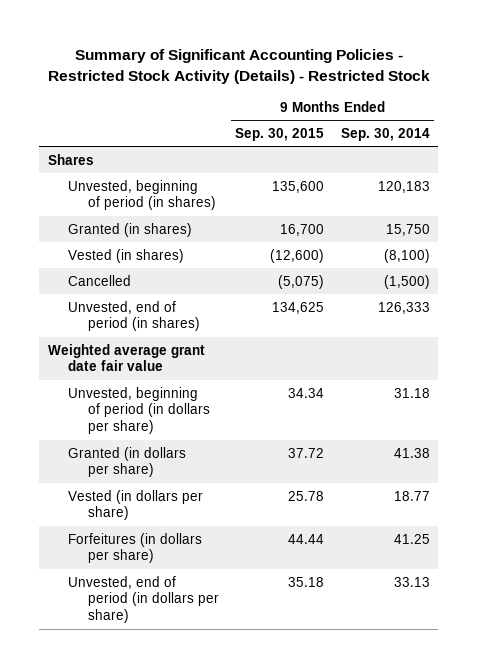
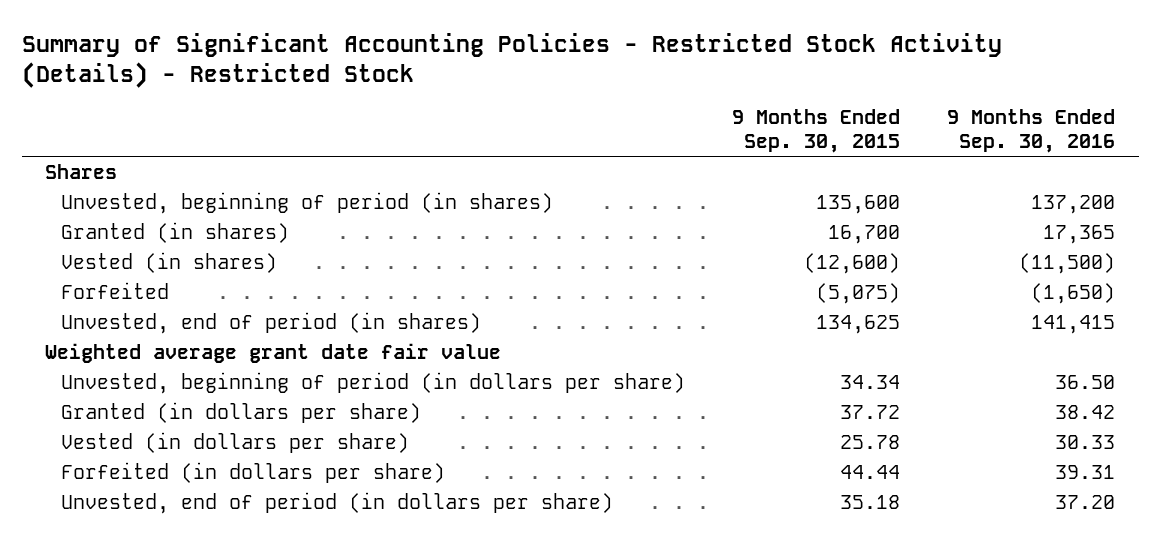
[340,128,430,142] Sep. 30, 2014 -> none
none -> [947,108,1116,154] 9 Months Ended Sep. 30, 2016
[67,274,131,286] Cancelled -> [61,281,170,299] Forfeited
[67,532,202,564] Forfeitures (in dollars per share) -> [61,461,446,483] Forfeited (in dollars per share)

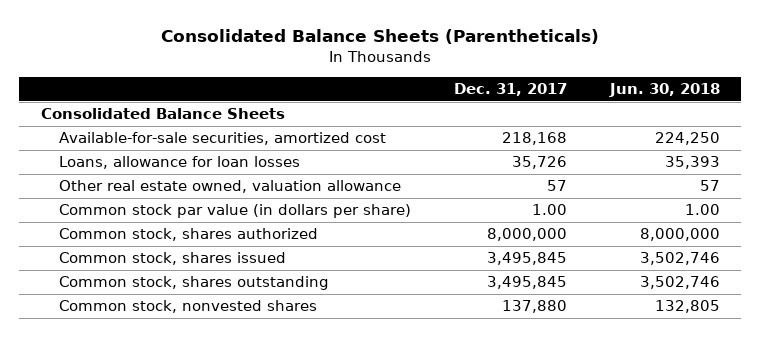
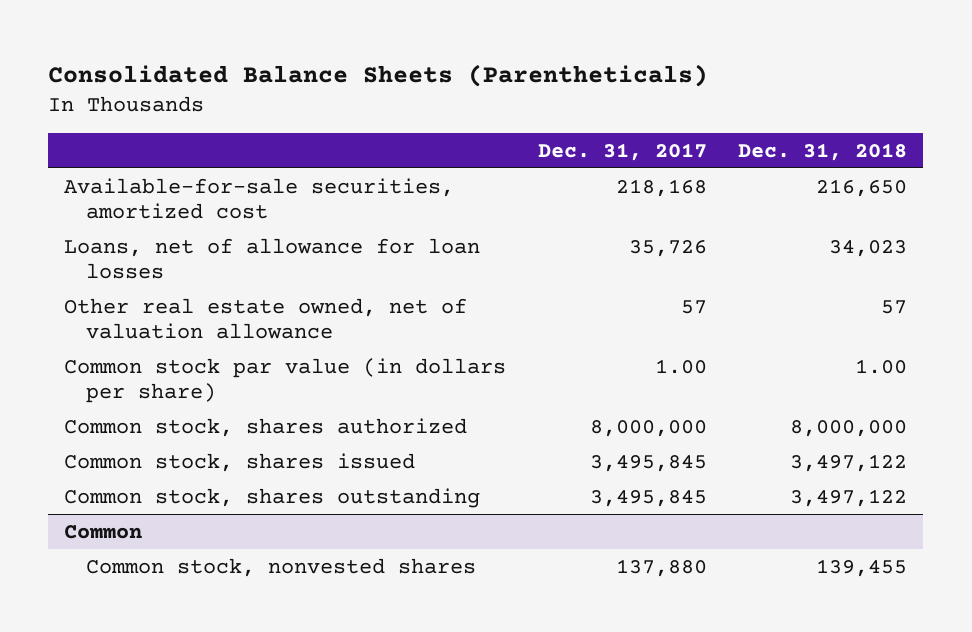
[608,83,720,98] Jun. 30, 2018 -> none
none -> [738,142,908,161] Dec. 31, 2018
[40,108,285,120] Consolidated Balance Sheets -> none
[59,156,301,170] Loans, allowance for loan losses -> [64,237,481,280] Loans, net of allowance for loan losses
[59,180,402,194] Other real estate owned, valuation allowance -> [64,297,468,340] Other real estate owned, net of valuation allowance
none -> [64,524,143,539] Common

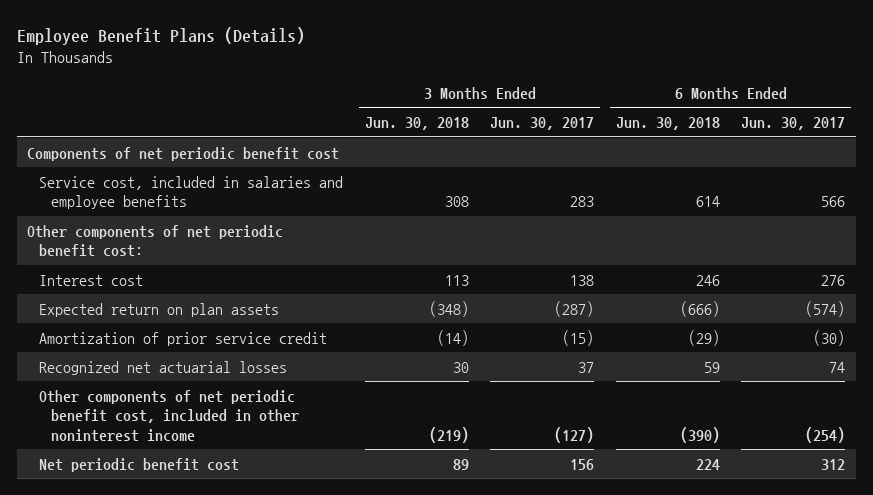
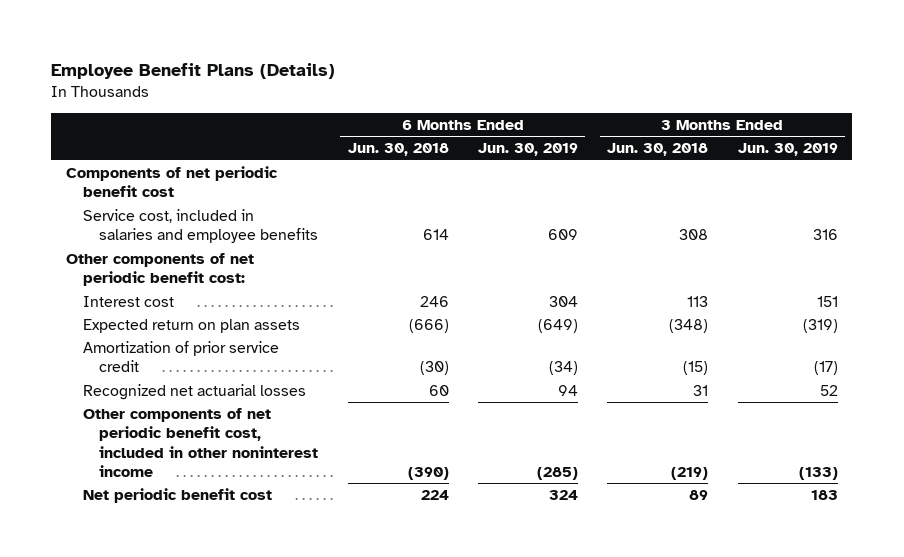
[490,117,595,131] Jun. 30, 2017 -> none
[741,117,846,131] Jun. 30, 2017 -> none
none -> [477,143,578,157] Jun. 30, 2019
none -> [737,143,838,157] Jun. 30, 2019
[436,329,469,346] (14) -> [683,361,709,376] (15)
[687,329,720,346] (29) -> [419,361,449,376] (30)
[452,361,469,373] 30 -> [693,385,709,397] 31
[703,361,720,373] 59 -> [428,385,449,397] 60

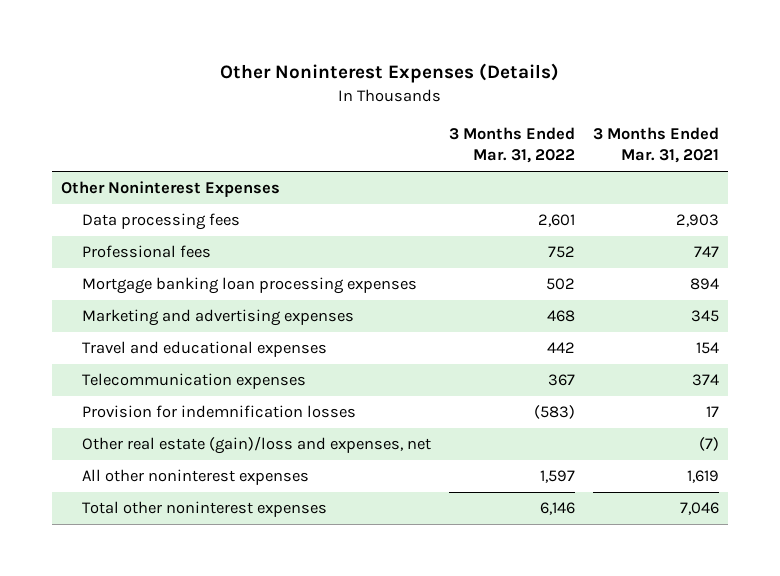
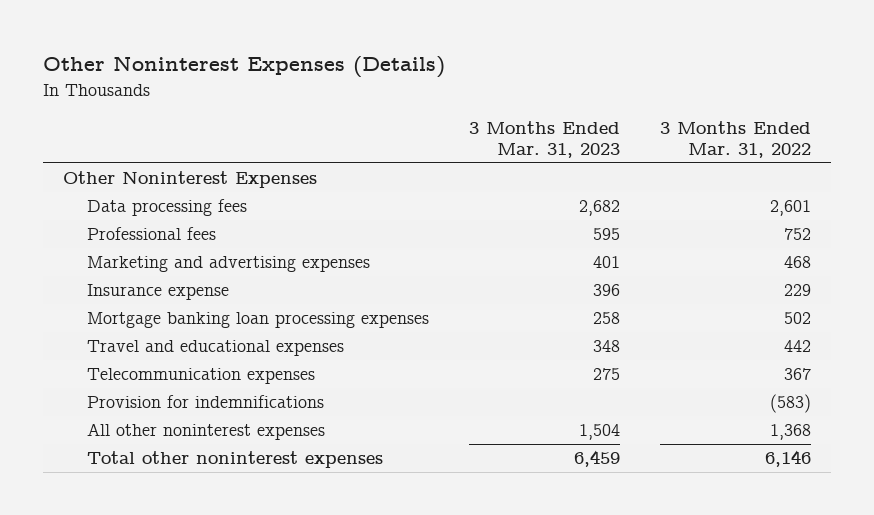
[592,127,719,164] 3 Months Ended Mar. 31, 2021 -> none
none -> [468,120,620,158] 3 Months Ended Mar. 31, 2023
none -> [86,284,229,301] Insurance expense
[82,277,418,295] Mortgage banking loan processing expenses -> [86,312,429,329] Mortgage banking loan processing expenses
[82,436,432,455] Other real estate (gain)/loss and expenses, net -> none
[82,405,357,419] Provision for indemnification losses -> [86,395,324,409] Provision for indemnifications
[540,470,576,484] 1,597 -> [770,424,812,441] 1,368

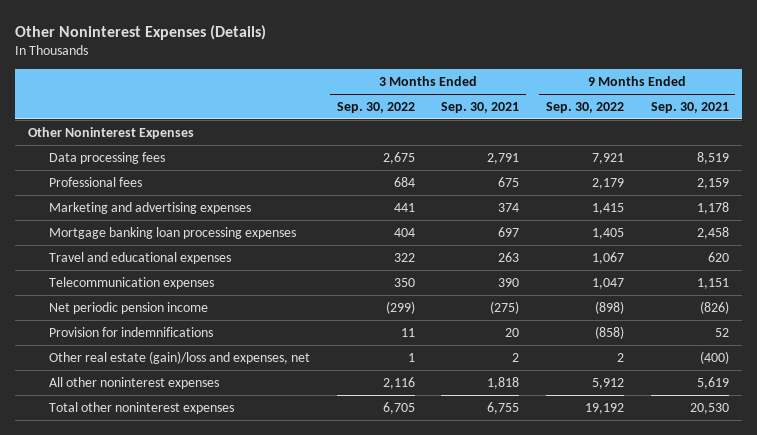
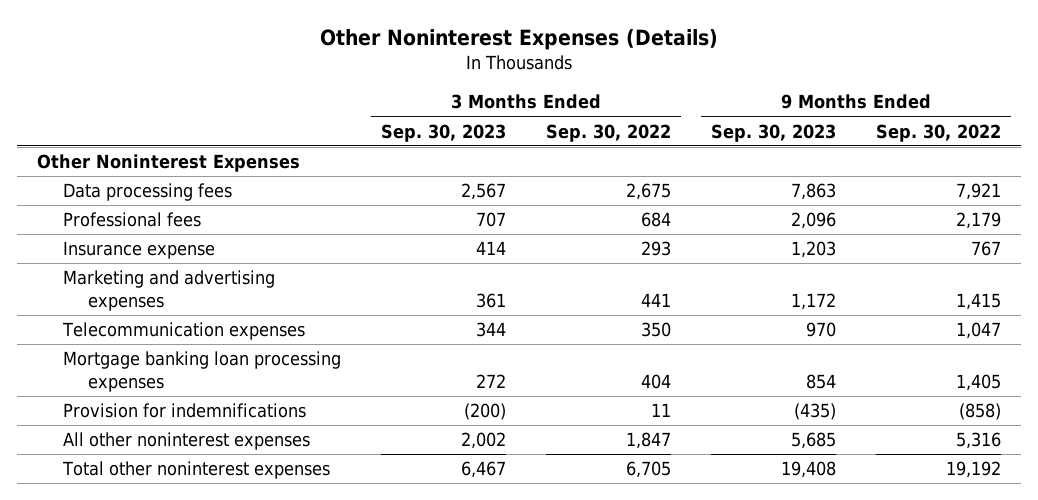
[441,101,520,113] Sep. 30, 2021 -> none
[650,101,729,113] Sep. 30, 2021 -> none
none -> [380,123,506,142] Sep. 30, 2023
none -> [710,123,836,142] Sep. 30, 2023
none -> [62,241,215,260] Insurance expense
[49,251,232,264] Travel and educational expenses -> none
[49,301,209,314] Net periodic pension income -> none
[49,226,297,239] Mortgage banking loan processing expenses -> [62,351,341,392] Mortgage banking loan processing expenses
[49,350,311,364] Other real estate (gain)/loss and expenses, net -> none
[382,376,415,389] 2,116 -> [625,432,671,450] 1,847
[591,377,624,389] 5,912 -> [955,432,1001,450] 5,316

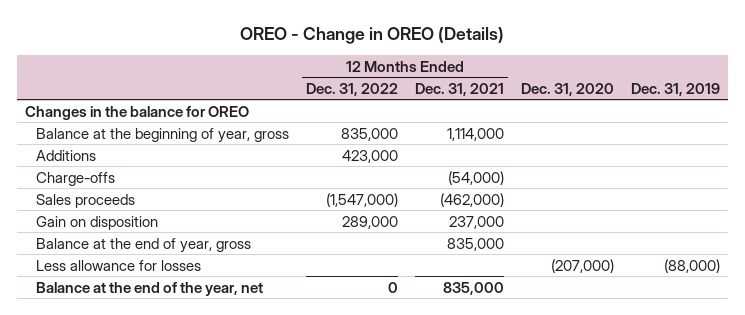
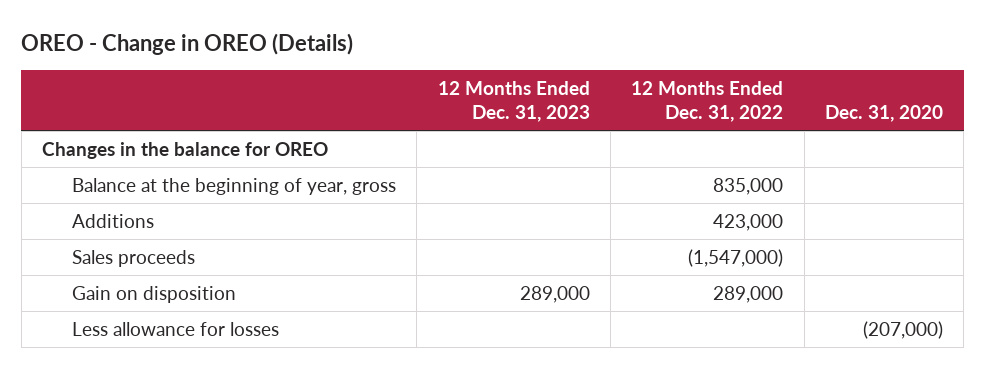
[414,82,504,96] Dec. 31, 2021 -> none
[630,82,720,96] Dec. 31, 2019 -> none
none -> [437,80,590,122] 12 Months Ended Dec. 31, 2023
[35,171,115,186] Charge-offs -> none
[35,237,251,253] Balance at the end of year, gross -> none
[35,281,263,296] Balance at the end of the year, net -> none

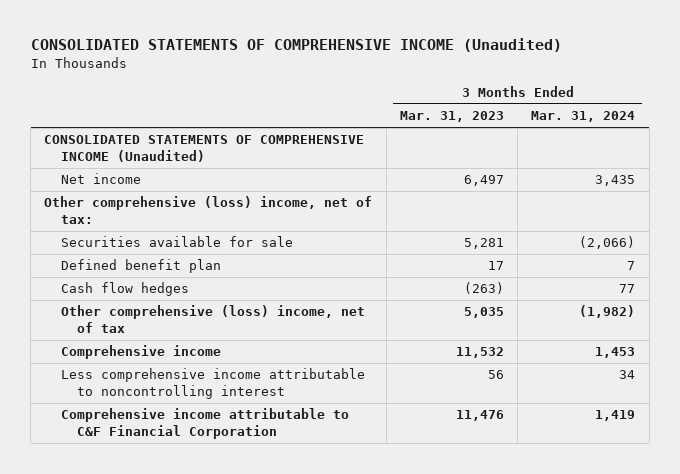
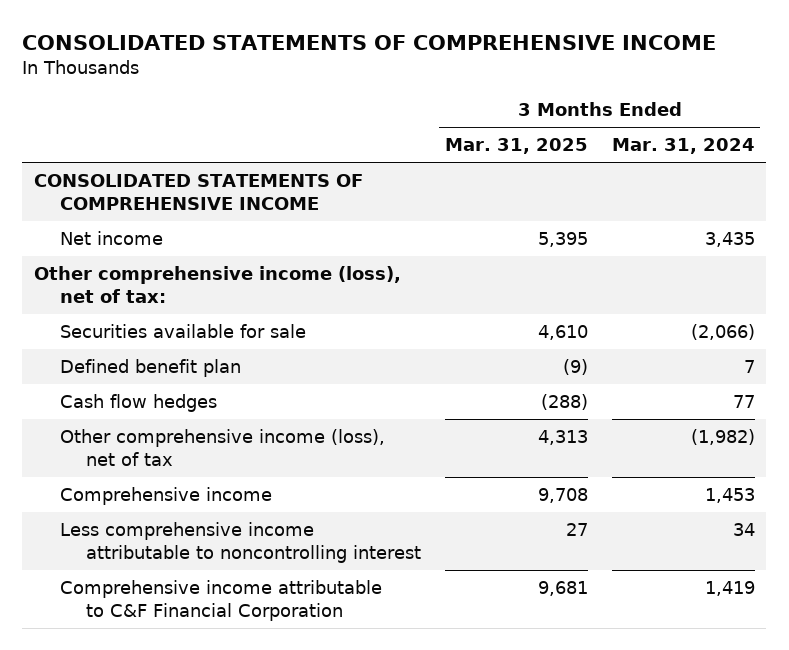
[30,38,562,53] CONSOLIDATED STATEMENTS OF COMPREHENSIVE INCOME (Unaudited) -> [22,35,717,51] CONSOLIDATED STATEMENTS OF COMPREHENSIVE INCOME
[399,111,504,123] Mar. 31, 2023 -> none
none -> [444,138,588,155] Mar. 31, 2025
[44,135,365,162] CONSOLIDATED STATEMENTS OF COMPREHENSIVE INCOME (Unaudited) -> [34,173,364,210] CONSOLIDATED STATEMENTS OF COMPREHENSIVE INCOME
[44,196,373,224] Other comprehensive (loss) income, net of tax: -> [34,265,402,303] Other comprehensive income (loss), net of tax:
[60,305,365,333] Other comprehensive (loss) income, net of tax -> [60,428,386,466] Other comprehensive income (loss), net of tax

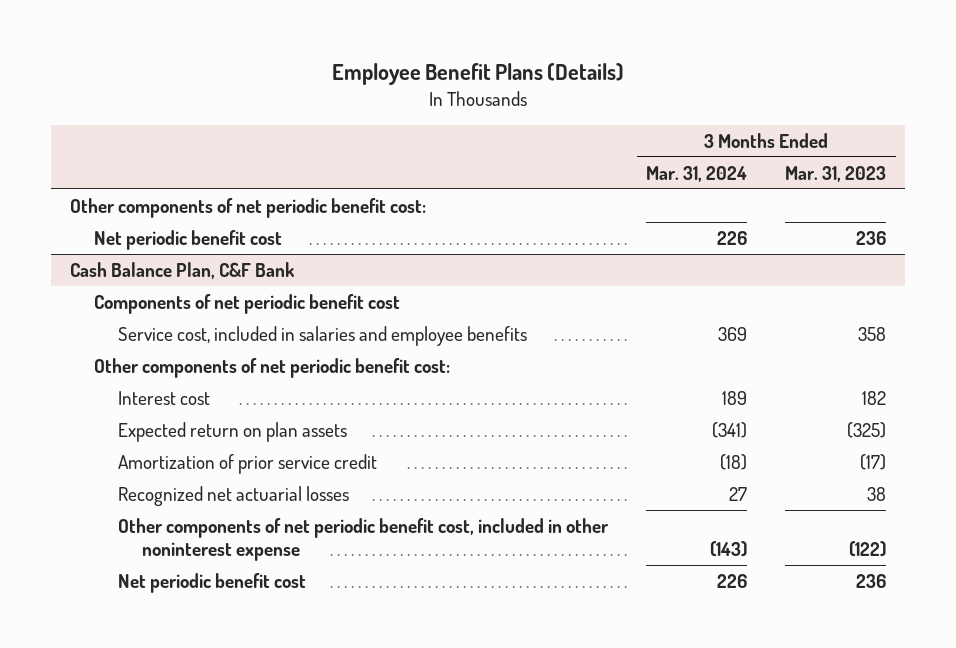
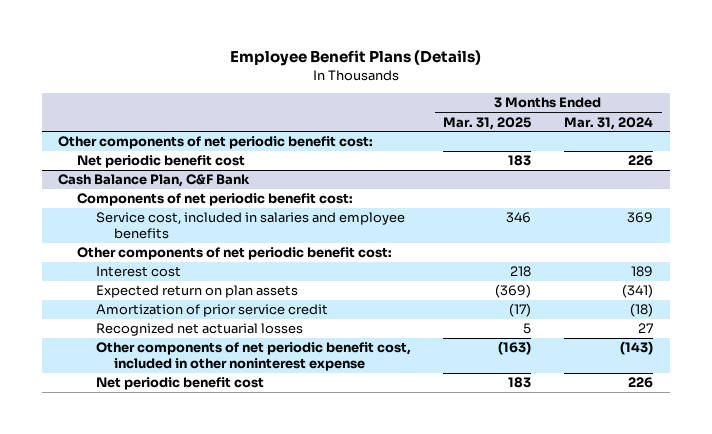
[785,165,887,182] Mar. 31, 2023 -> none
none -> [443,116,532,130] Mar. 31, 2025
[93,293,400,314] Components of net periodic benefit cost -> [76,193,353,207] Components of net periodic benefit cost:

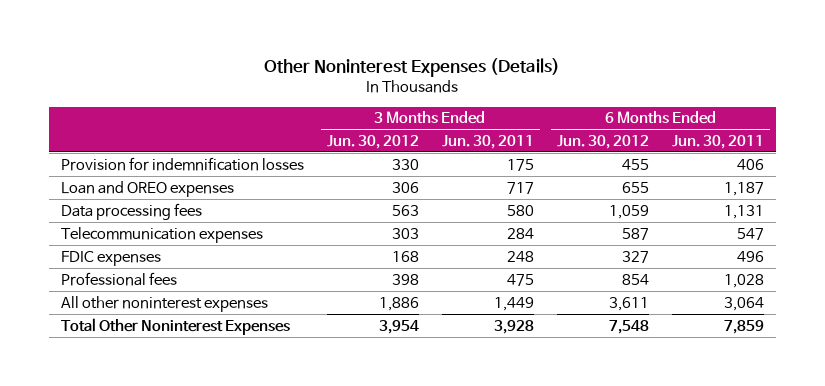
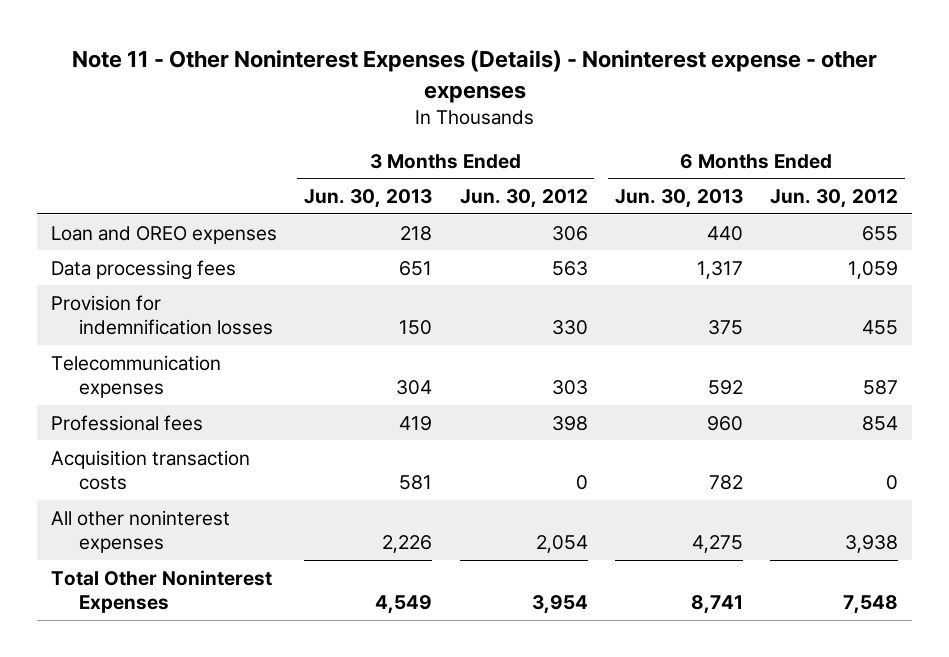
[264,58,561,78] Other Noninterest Expenses (Details) -> [71,50,877,103] Note 11 - Other Noninterest Expenses (Details) - Noninterest expense - other expenses
[441,134,534,149] Jun. 30, 2011 -> none
[672,134,765,149] Jun. 30, 2011 -> none
none -> [304,188,433,208] Jun. 30, 2013
none -> [614,188,743,208] Jun. 30, 2013
[60,156,304,171] Provision for indemnification losses -> [50,294,274,335] Provision for indemnification losses
[60,250,161,266] FDIC expenses -> none
none -> [50,449,250,490] Acquisition transaction costs
[378,296,419,311] 1,886 -> [535,534,588,553] 2,054
[608,296,649,311] 3,611 -> [845,534,899,553] 3,938

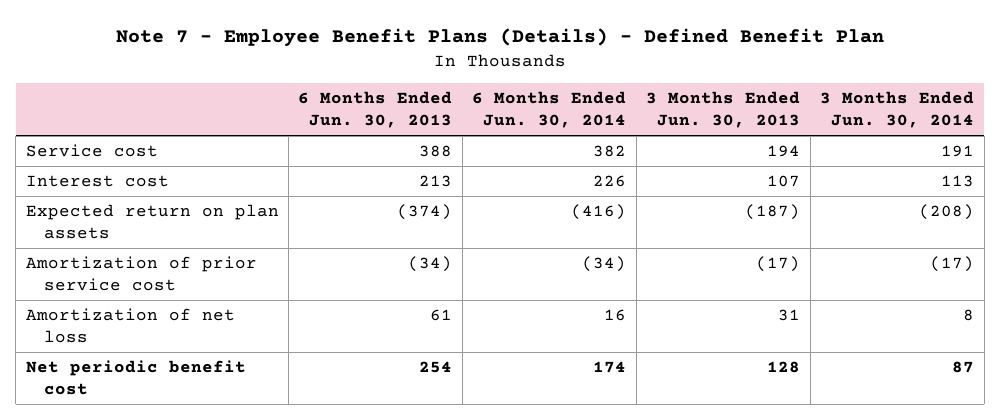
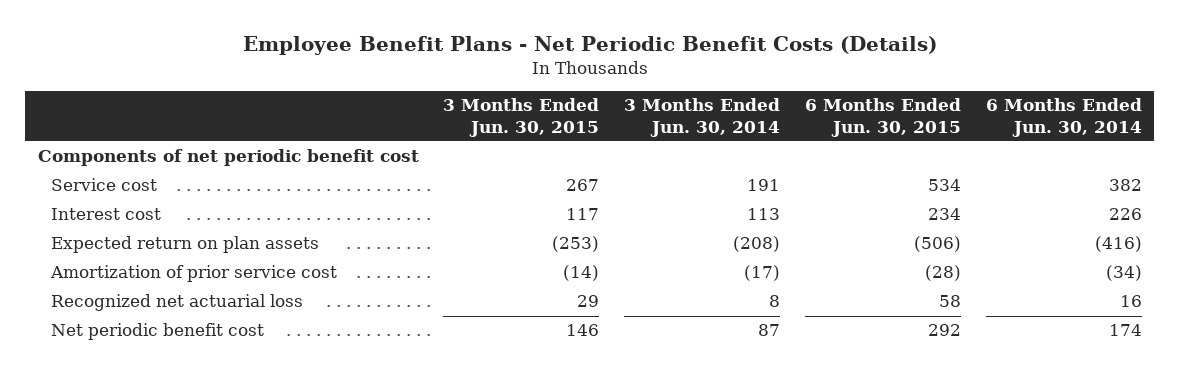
[115,28,884,48] Note 7 - Employee Benefit Plans (Details) - Defined Benefit Plan -> [242,36,937,56] Employee Benefit Plans - Net Periodic Benefit Costs (Details)
[298,91,453,129] 6 Months Ended Jun. 30, 2013 -> none
[646,91,801,129] 3 Months Ended Jun. 30, 2013 -> none
none -> [443,98,600,137] 3 Months Ended Jun. 30, 2015
none -> [804,98,961,137] 6 Months Ended Jun. 30, 2015
none -> [37,149,419,167] Components of net periodic benefit cost
[25,308,235,344] Amortization of net loss -> [51,294,304,312] Recognized net actuarial loss

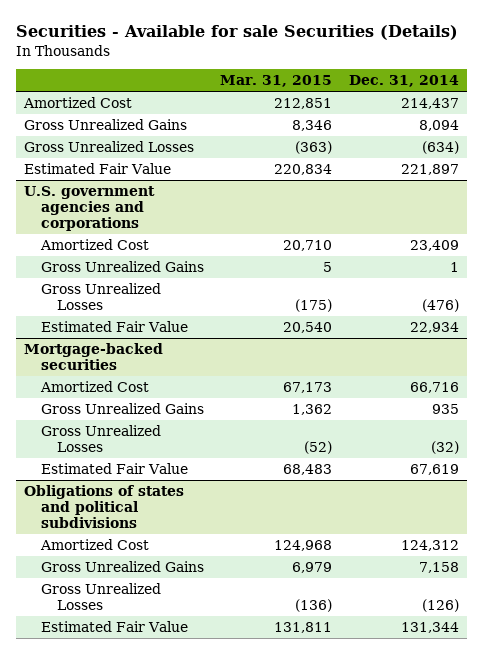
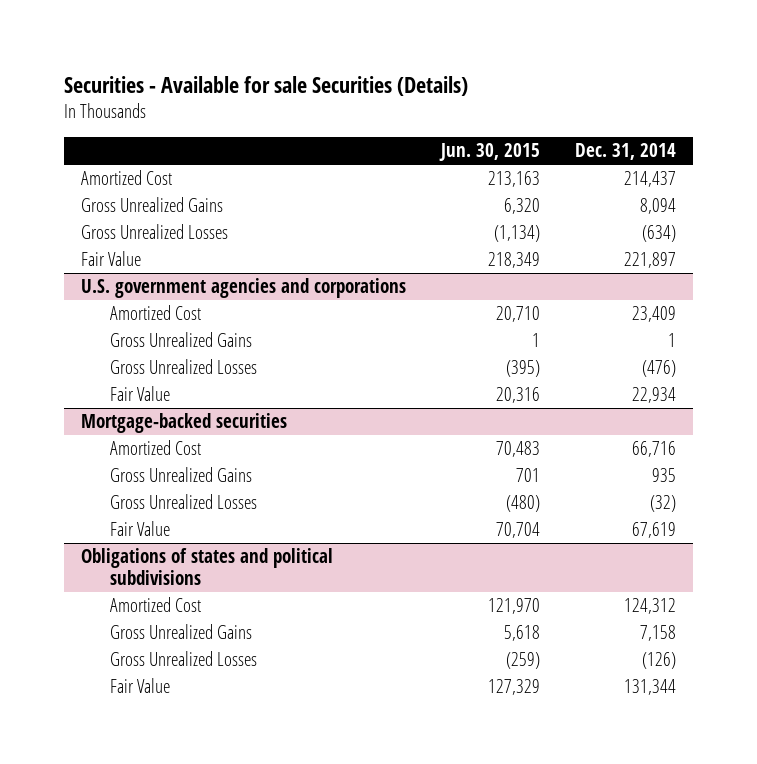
[220,75,333,88] Mar. 31, 2015 -> none
none -> [439,143,541,162] Jun. 30, 2015
[23,163,171,175] Estimated Fair Value -> [81,251,142,267] Fair Value
[40,321,188,333] Estimated Fair Value -> [110,386,171,402] Fair Value
[40,463,188,475] Estimated Fair Value -> [110,521,171,537] Fair Value
[40,621,188,633] Estimated Fair Value -> [110,678,171,694] Fair Value

